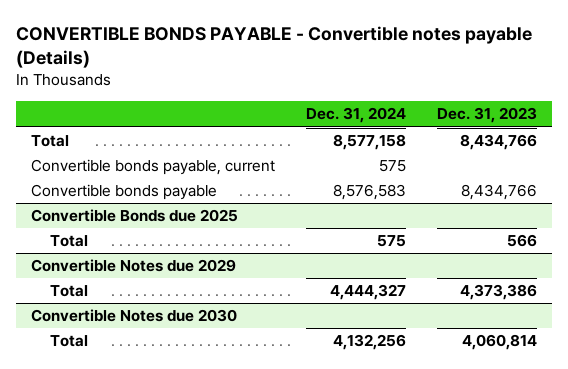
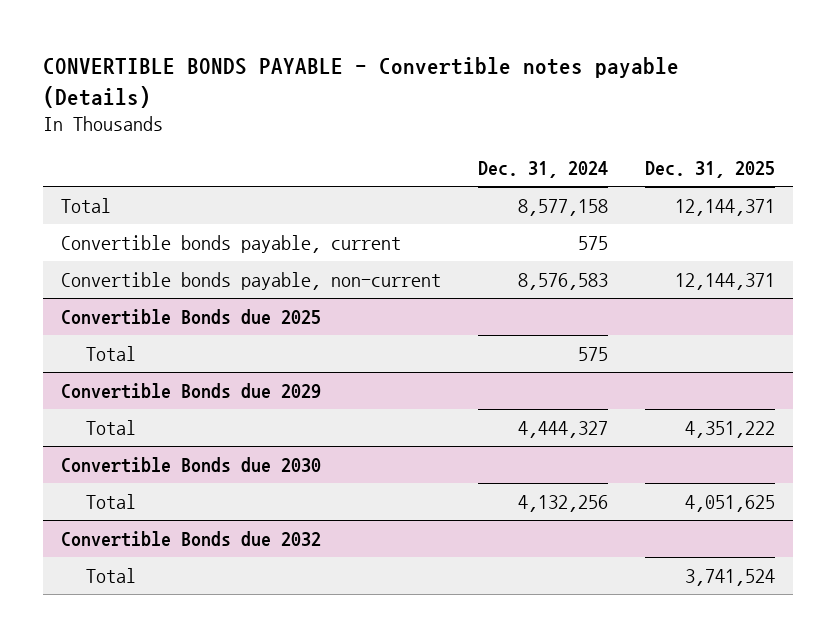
[436,107,537,124] Dec. 31, 2023 -> none
none -> [644,161,775,179] Dec. 31, 2025
[31,184,218,201] Convertible bonds payable -> [61,271,442,290] Convertible bonds payable, non-current
[31,259,237,273] Convertible Notes due 2029 -> [61,382,322,399] Convertible Bonds due 2029
[31,309,238,323] Convertible Notes due 2030 -> [61,456,322,473] Convertible Bonds due 2030
none -> [61,530,322,547] Convertible Bonds due 2032
none -> [85,567,136,583] Total

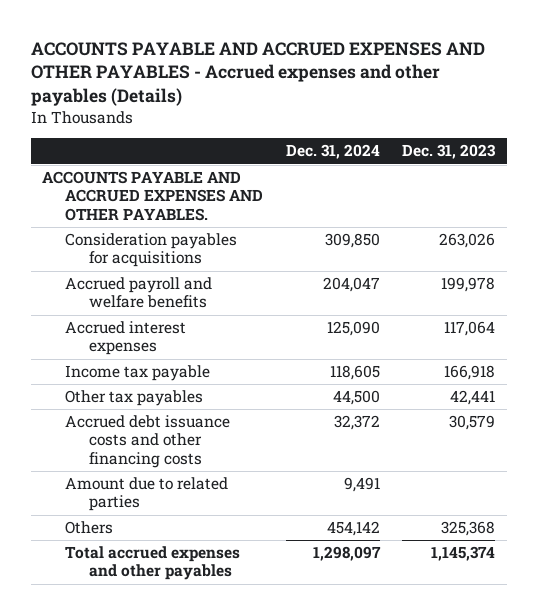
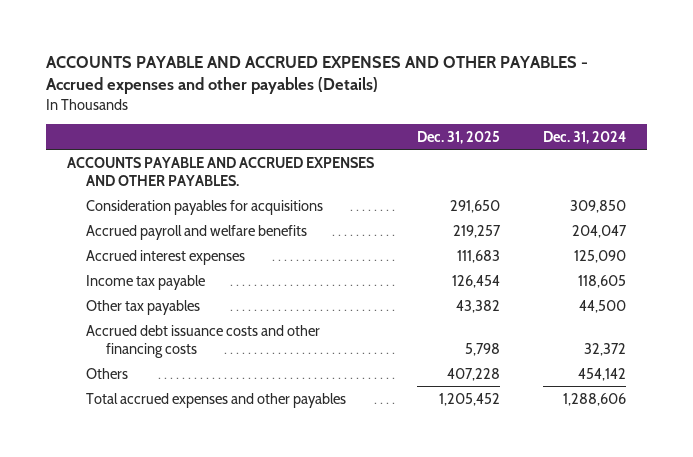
[402,144,497,160] Dec. 31, 2023 -> none
none -> [416,131,500,145] Dec. 31, 2025
[65,477,229,512] Amount due to related parties -> none
[312,546,381,562] 1,298,097 -> [562,392,626,406] 1,288,606

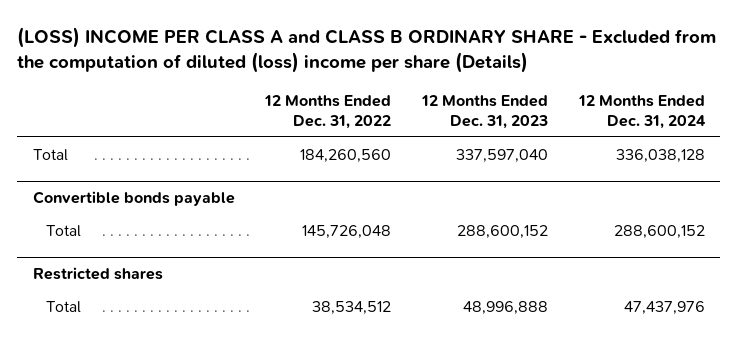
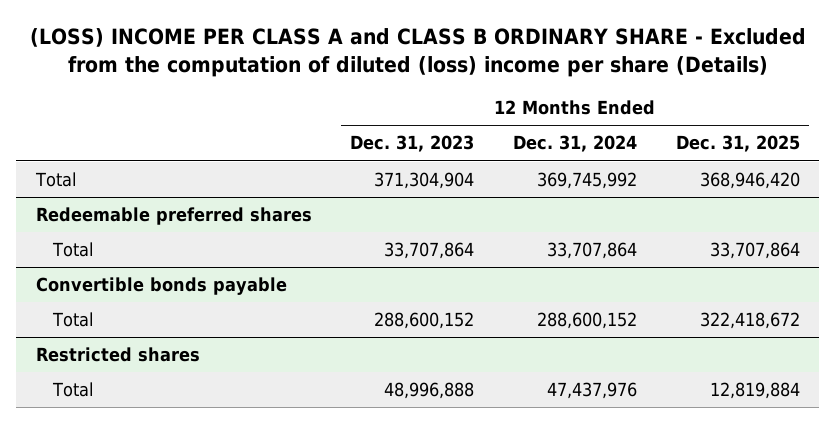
[264,95,392,130] 12 Months Ended Dec. 31, 2022 -> none
none -> [675,135,800,153] Dec. 31, 2025
[455,148,548,163] 337,597,040 -> [374,172,475,190] 371,304,904
[615,148,705,163] 336,038,128 -> [536,172,637,190] 369,745,992
none -> [35,207,312,226] Redeemable preferred shares
none -> [52,242,95,258] Total

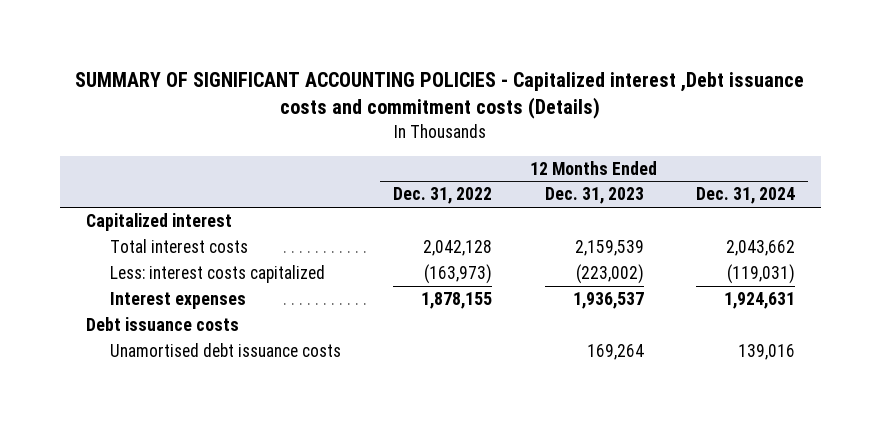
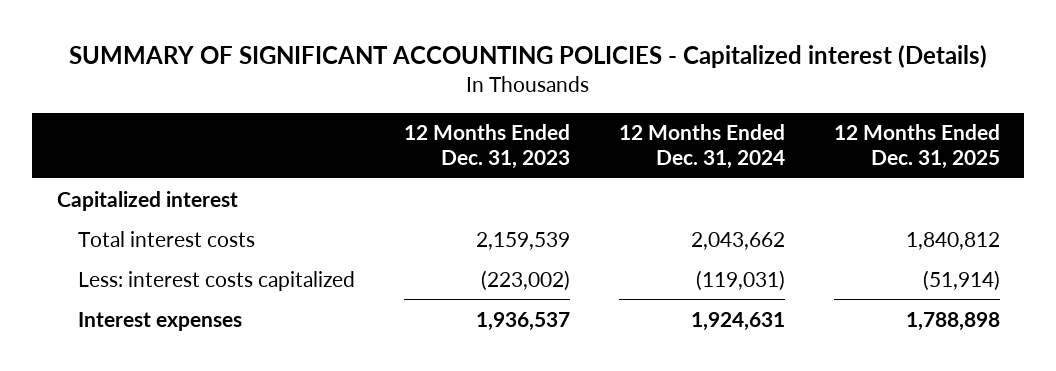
[75,72,805,120] SUMMARY OF SIGNIFICANT ACCOUNTING POLICIES - Capitalized interest ,Debt issuance costs and commitment costs (Details) -> [69,45,988,69] SUMMARY OF SIGNIFICANT ACCOUNTING POLICIES - Capitalized interest (Details)
[393,187,493,205] Dec. 31, 2022 -> none
none -> [833,124,1000,170] 12 Months Ended Dec. 31, 2025
[85,317,239,332] Debt issuance costs -> none
[110,343,342,358] Unamortised debt issuance costs -> none

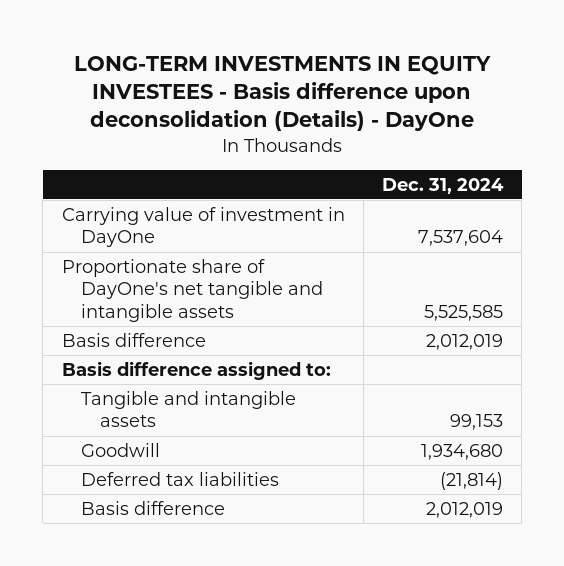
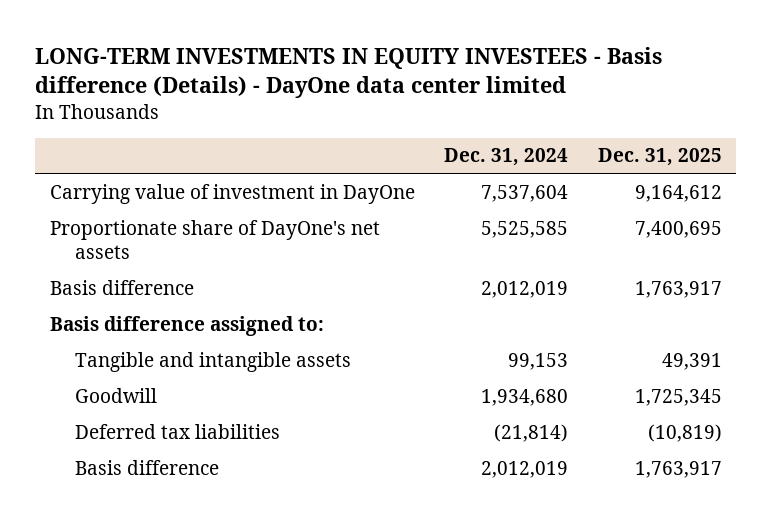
[74,55,492,132] LONG-TERM INVESTMENTS IN EQUITY INVESTEES - Basis difference upon deconsolidation (Details) - DayOne -> [34,47,662,99] LONG-TERM INVESTMENTS IN EQUITY INVESTEES - Basis difference (Details) - DayOne data center limited
none -> [597,148,722,167] Dec. 31, 2025
[61,258,323,323] Proportionate share of DayOne's net tangible and intangible assets -> [49,219,380,259] Proportionate share of DayOne's net assets

